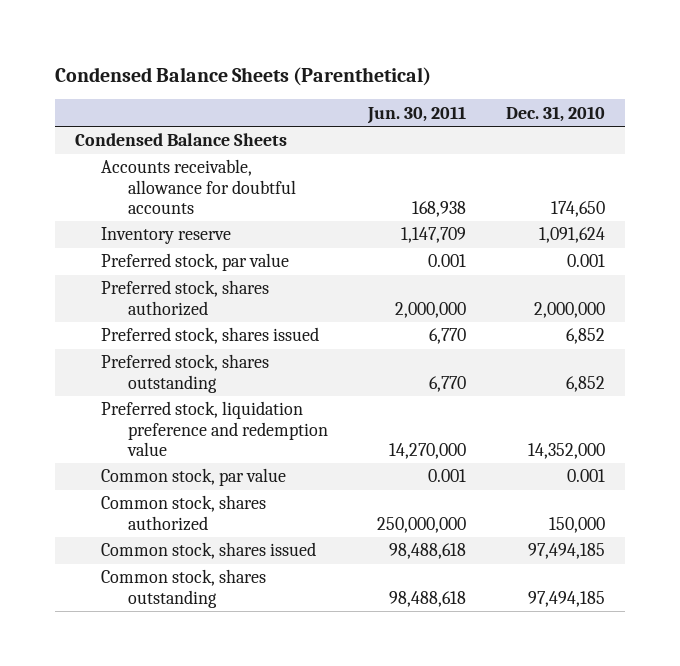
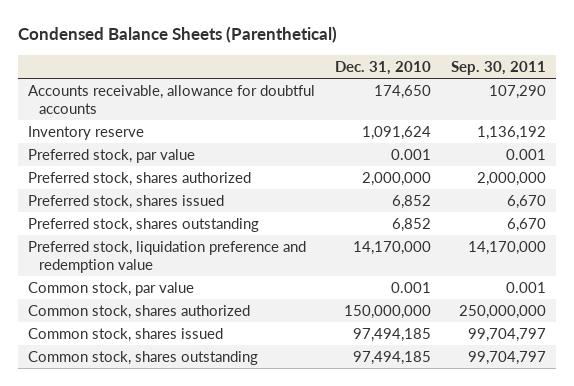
[367,105,467,124] Jun. 30, 2011 -> none
none -> [451,60,547,75] Sep. 30, 2011
[74,133,287,147] Condensed Balance Sheets -> none
[528,442,606,459] 14,352,000 -> [353,240,432,255] 14,170,000
[549,516,606,533] 150,000 -> [344,304,432,319] 150,000,000

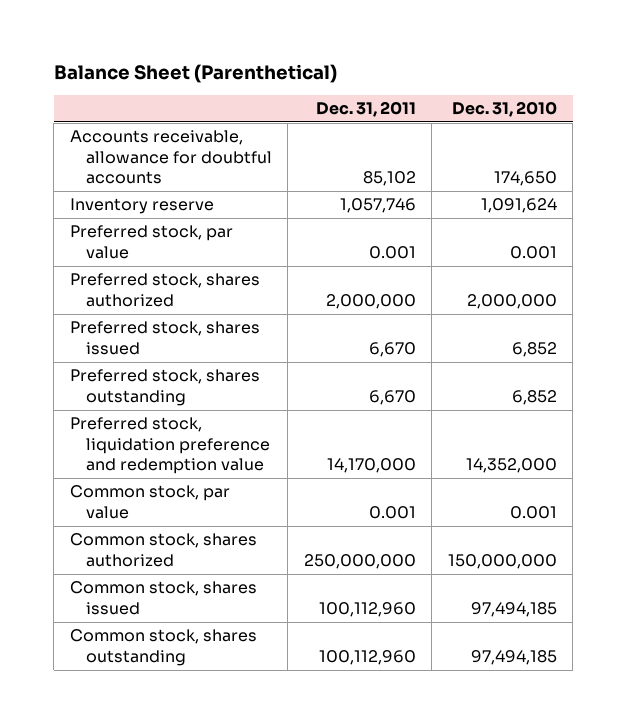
[18,26,338,44] Condensed Balance Sheets (Parenthetical) -> [53,63,337,83] Balance Sheet (Parenthetical)
[451,60,547,75] Sep. 30, 2011 -> none
none -> [315,101,416,118] Dec. 31, 2011
[353,240,432,255] 14,170,000 -> [465,458,557,474] 14,352,000

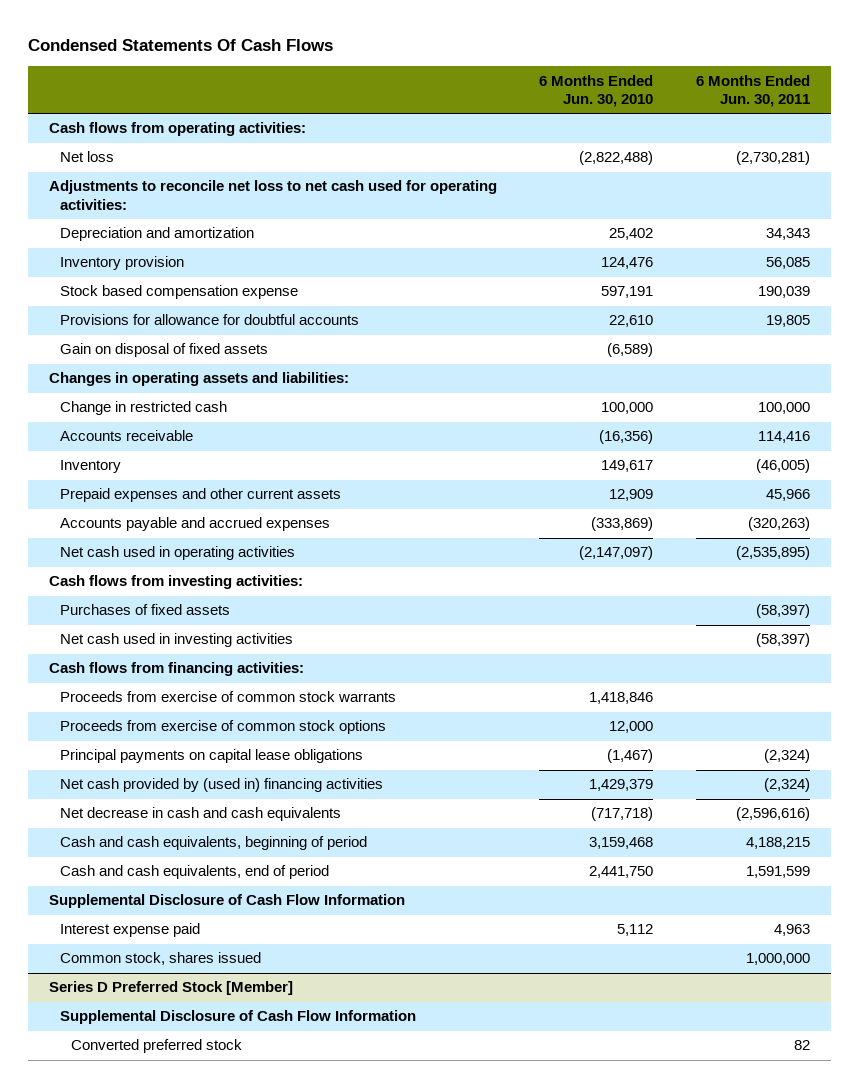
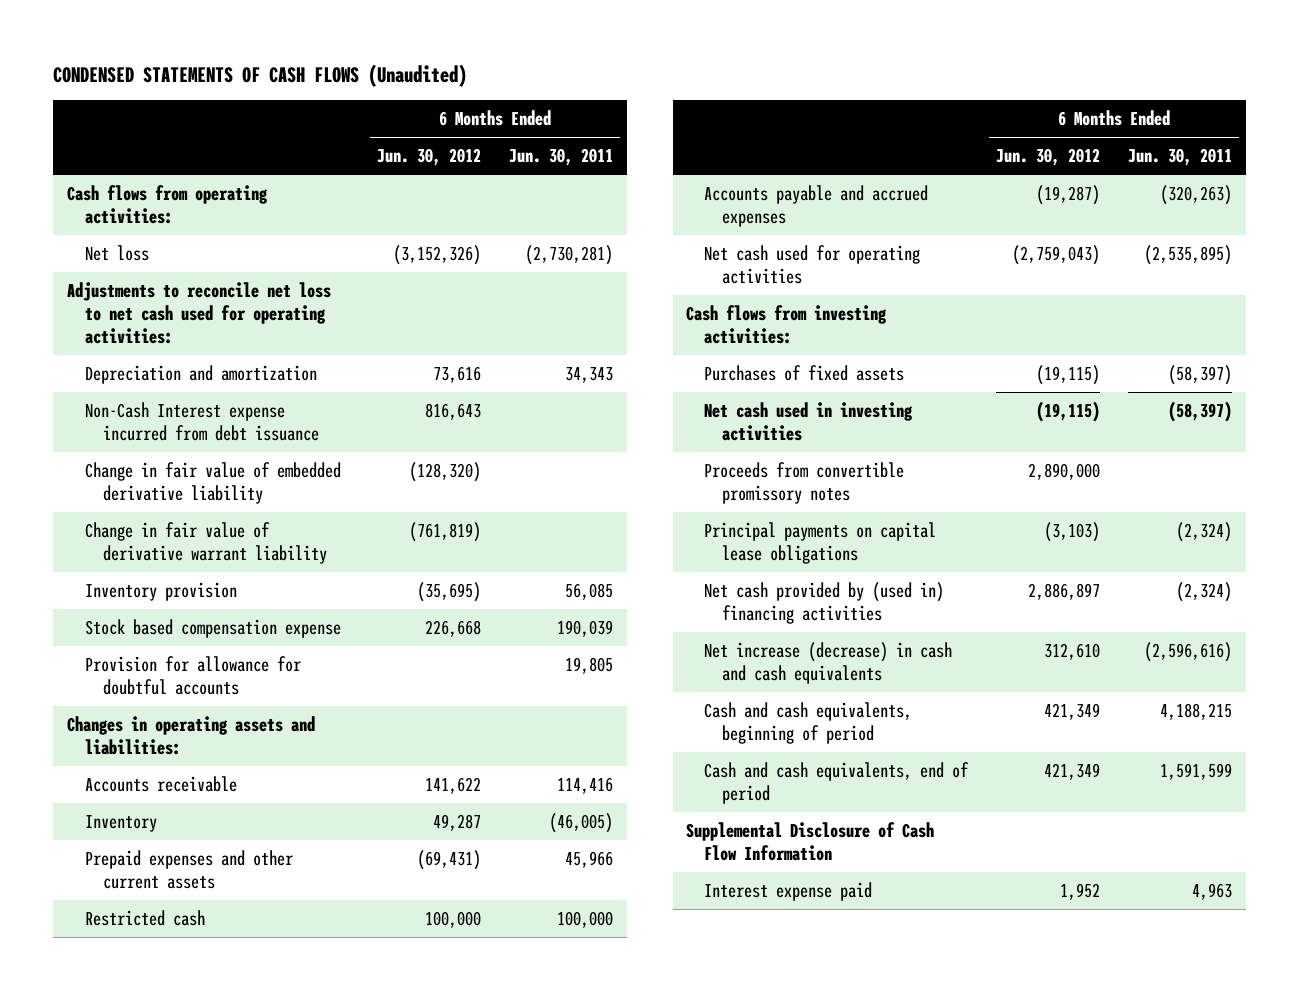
[28,39,334,52] Condensed Statements Of Cash Flows -> [53,63,468,87] CONDENSED STATEMENTS OF CASH FLOWS (Unaudited)
[539,74,654,108] 6 Months Ended Jun. 30, 2010 -> none
none -> [376,148,481,167] Jun. 30, 2012
none -> [84,401,319,441] Non-Cash Interest expense incurred from debt issuance
none -> [84,461,341,504] Change in fair value of embedded derivative liability
none -> [84,521,327,564] Change in fair value of derivative warrant liability
[60,343,269,358] Gain on disposal of fixed assets -> none
[60,314,360,326] Provisions for allowance for doubtful accounts -> [84,655,301,695] Provision for allowance for doubtful accounts
[60,401,228,416] Change in restricted cash -> none
none -> [84,909,205,926] Restricted cash
[60,546,296,561] Net cash used in operating activities -> [704,244,921,284] Net cash used for operating activities
[49,662,305,677] Cash flows from financing activities: -> none
[60,720,387,735] Proceeds from exercise of common stock options -> none
[60,691,397,703] Proceeds from exercise of common stock warrants -> [704,461,905,504] Proceeds from convertible promissory notes
[60,807,342,822] Net decrease in cash and cash equivalents -> [704,641,953,684] Net increase (decrease) in cash and cash equivalents
[60,952,262,966] Common stock, shares issued -> none
[49,981,294,996] Series D Preferred Stock [Member] -> none
[60,1010,417,1025] Supplemental Disclosure of Cash Flow Information -> none
[71,1039,243,1054] Converted preferred stock -> none

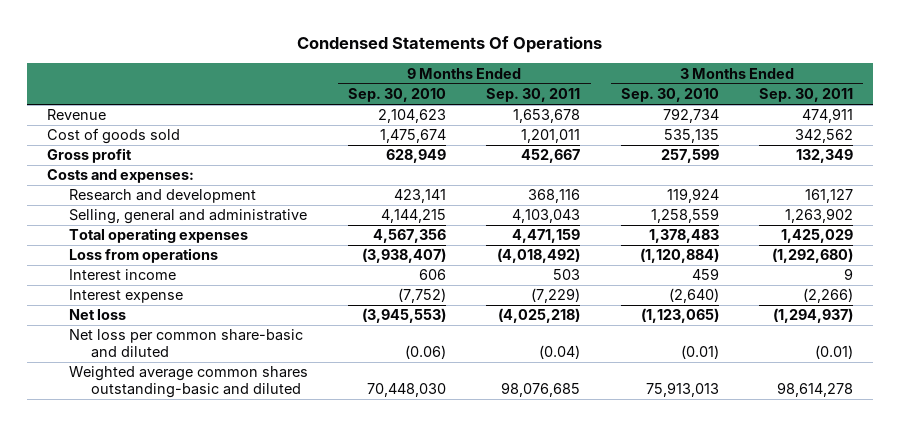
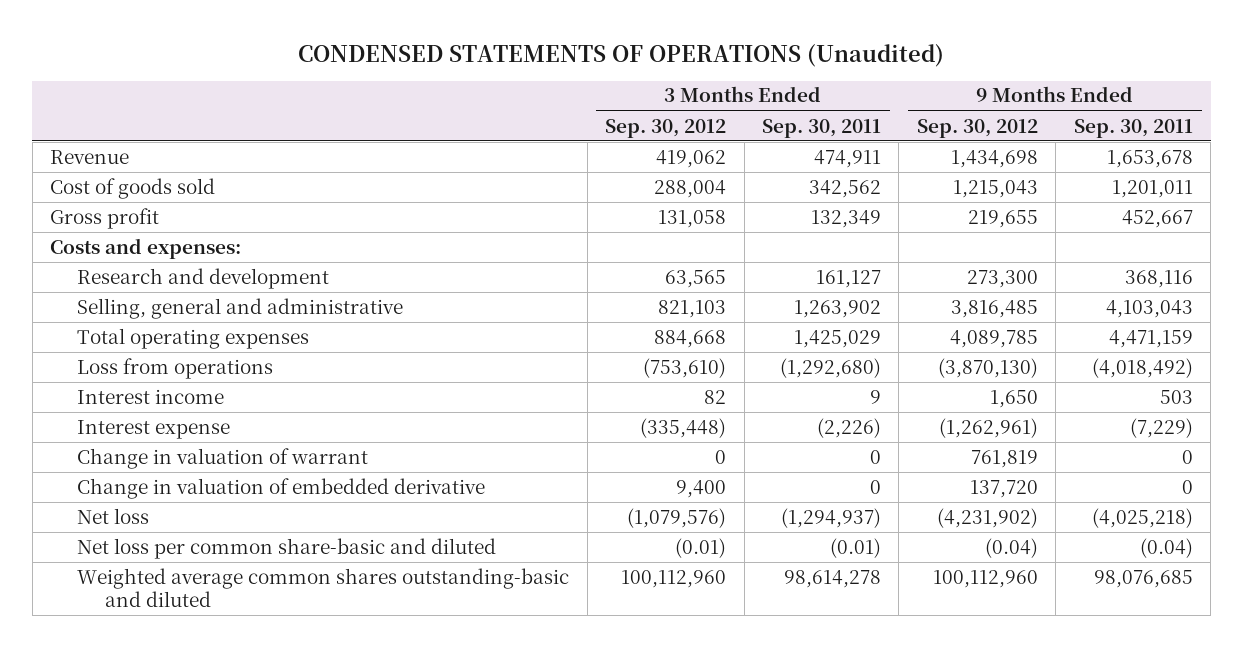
[296,36,602,54] Condensed Statements Of Operations -> [298,43,945,67] CONDENSED STATEMENTS OF OPERATIONS (Unaudited)
[348,88,447,103] Sep. 30, 2010 -> none
[620,88,719,103] Sep. 30, 2010 -> none
none -> [605,118,727,138] Sep. 30, 2012
none -> [916,118,1038,138] Sep. 30, 2012
[802,288,853,304] (2,266) -> [817,417,882,438] (2,226)
none -> [77,447,369,469] Change in valuation of warrant
none -> [77,477,486,499] Change in valuation of embedded derivative

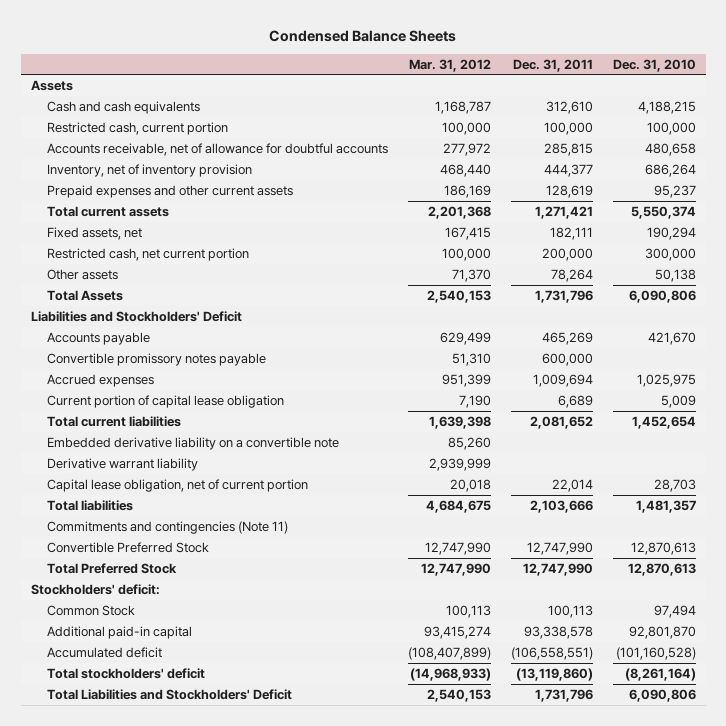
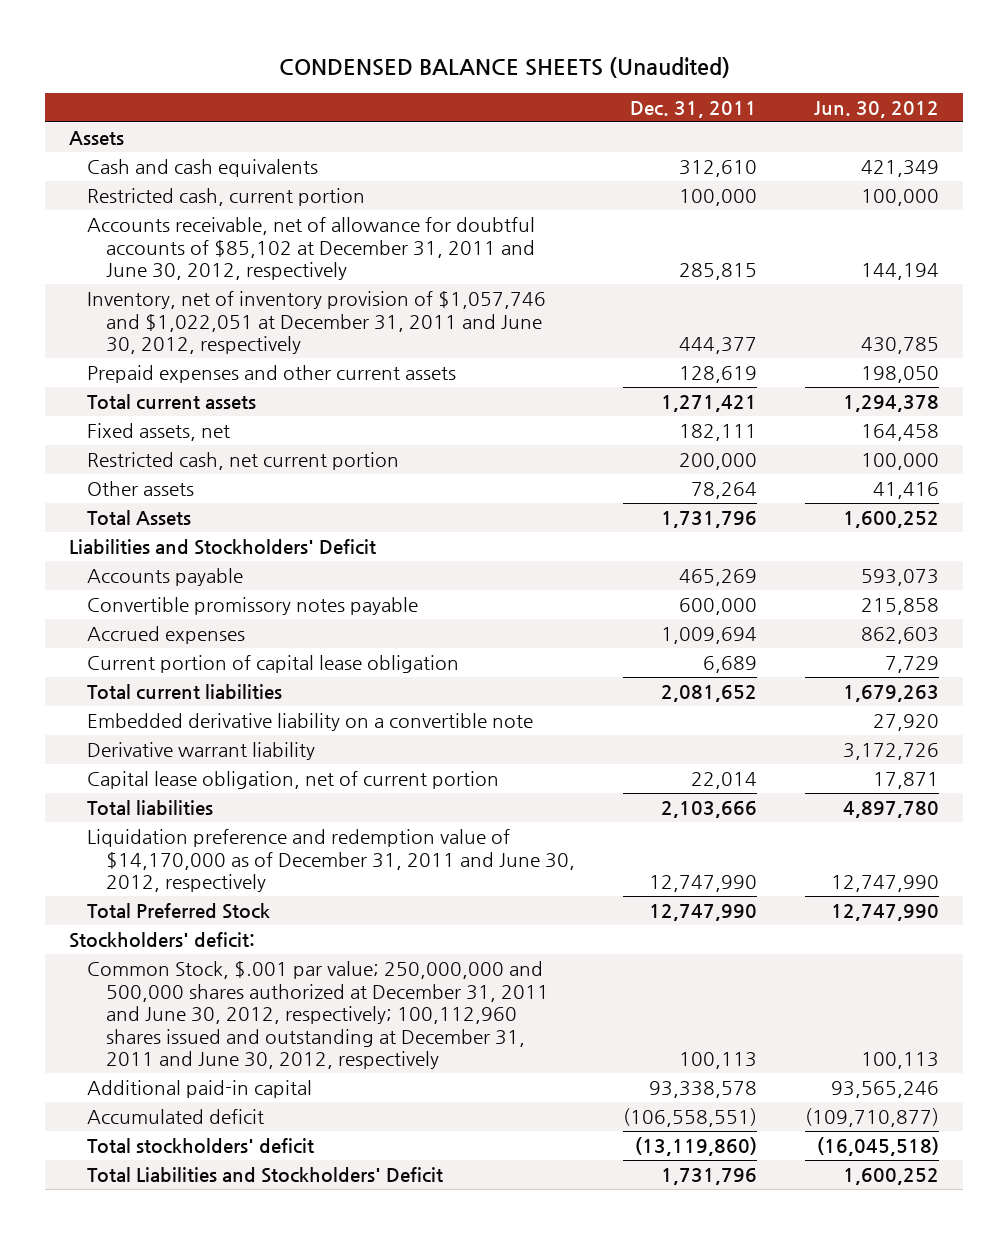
[269,29,457,42] Condensed Balance Sheets -> [278,56,730,78] CONDENSED BALANCE SHEETS (Unaudited)
[408,58,491,72] Mar. 31, 2012 -> none
[612,58,696,72] Dec. 31, 2010 -> none
none -> [813,100,939,118] Jun. 30, 2012
[47,142,389,156] Accounts receivable, net of allowance for doubtful accounts -> [87,217,536,281] Accounts receivable, net of allowance for doubtful accounts of $85,102 at December 31, 2011 and June 30, 2012, respectively
[47,163,253,177] Inventory, net of inventory provision -> [87,291,547,355] Inventory, net of inventory provision of $1,057,746 and $1,022,051 at December 31, 2011 and June 30, 2012, respectively
[47,520,289,534] Commitments and contingencies (Note 11) -> none
[47,541,210,553] Convertible Preferred Stock -> [87,829,575,893] Liquidation preference and redemption value of $14,170,000 as of December 31, 2011 and June 30, 2012, respectively
[47,604,136,616] Common Stock -> [87,961,549,1069] Common Stock, $.001 par value; 250,000,000 and 500,000 shares authorized at December 31, 2011 and June 30, 2012, respectively; 100,112,960 shares issued and outstanding at December 31, 2011 and June 30, 2012, respectively

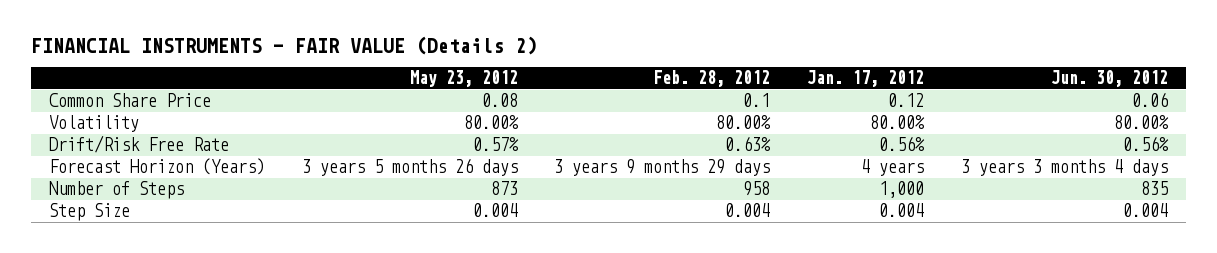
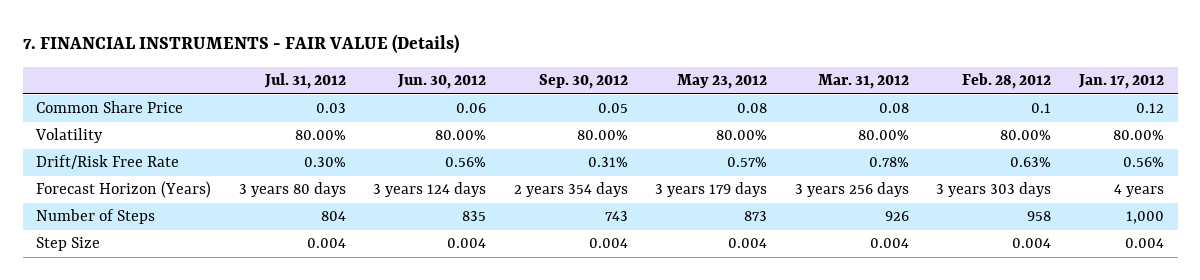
[30,35,537,55] FINANCIAL INSTRUMENTS - FAIR VALUE (Details 2) -> [22,34,459,54] 7. FINANCIAL INSTRUMENTS - FAIR VALUE (Details)
none -> [263,73,346,90] Jul. 31, 2012
none -> [538,74,628,90] Sep. 30, 2012
none -> [817,74,909,90] Mar. 31, 2012
[301,158,518,177] 3 years 5 months 26 days -> [655,182,768,198] 3 years 179 days
[554,159,771,177] 3 years 9 months 29 days -> [936,182,1052,198] 3 years 303 days
[960,159,1168,177] 3 years 3 months 4 days -> [373,182,487,198] 3 years 124 days

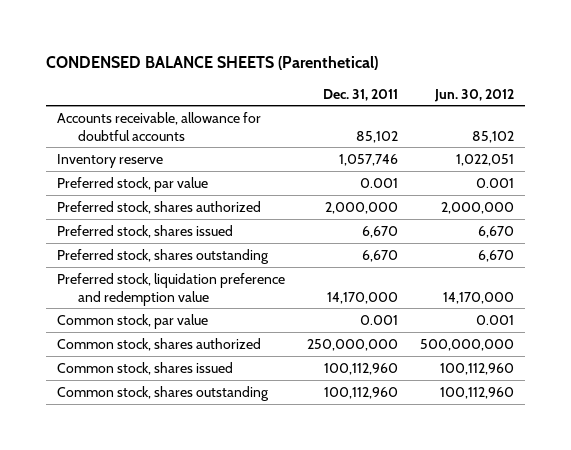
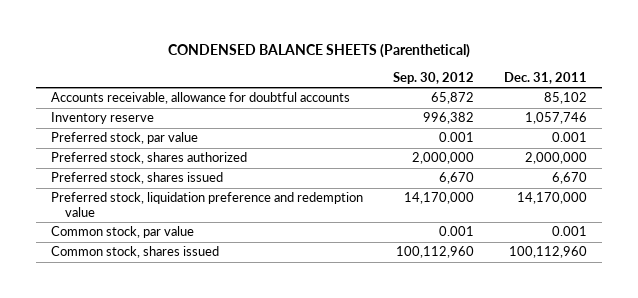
[434,88,515,102] Jun. 30, 2012 -> none
none -> [393,71,475,84] Sep. 30, 2012
[57,248,270,264] Preferred stock, shares outstanding -> none
[57,337,262,351] Common stock, shares authorized -> none
[57,385,270,401] Common stock, shares outstanding -> none

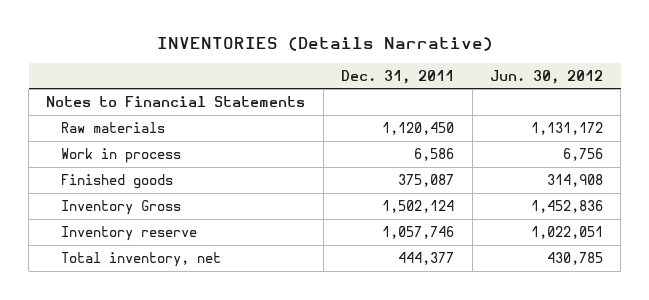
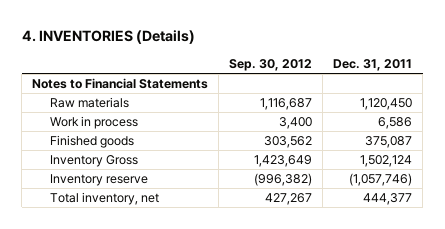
[156,37,493,52] INVENTORIES (Details Narrative) -> [21,30,195,45] 4. INVENTORIES (Details)
[489,69,603,84] Jun. 30, 2012 -> none
none -> [229,58,313,71] Sep. 30, 2012
[382,225,455,239] 1,057,746 -> [349,173,413,187] (1,057,746)

